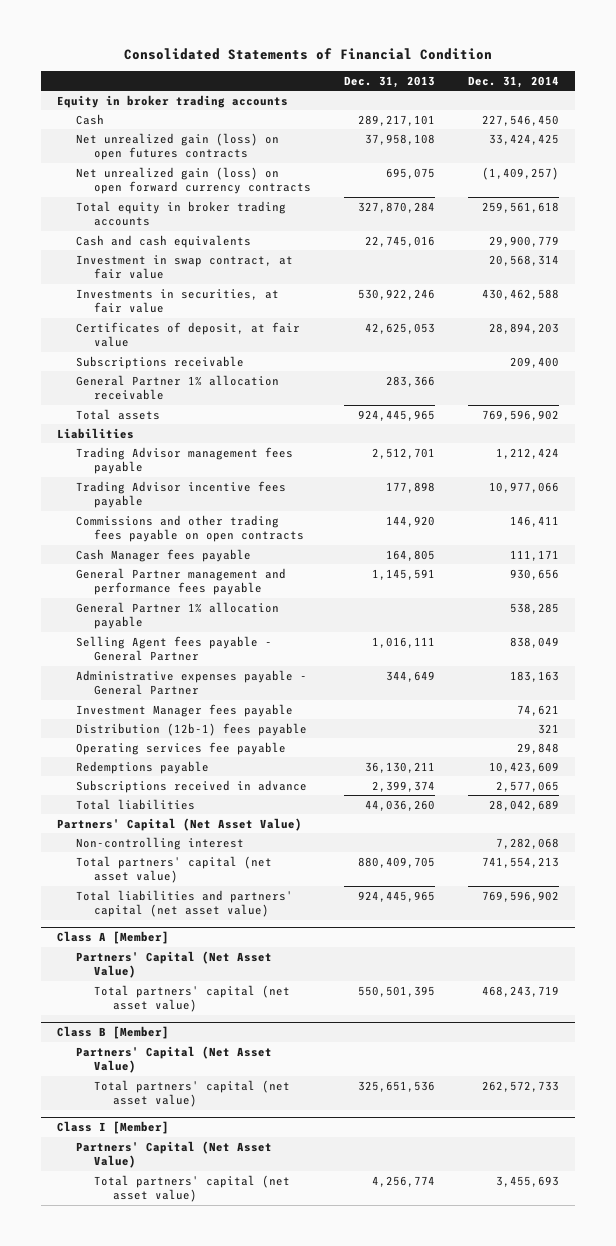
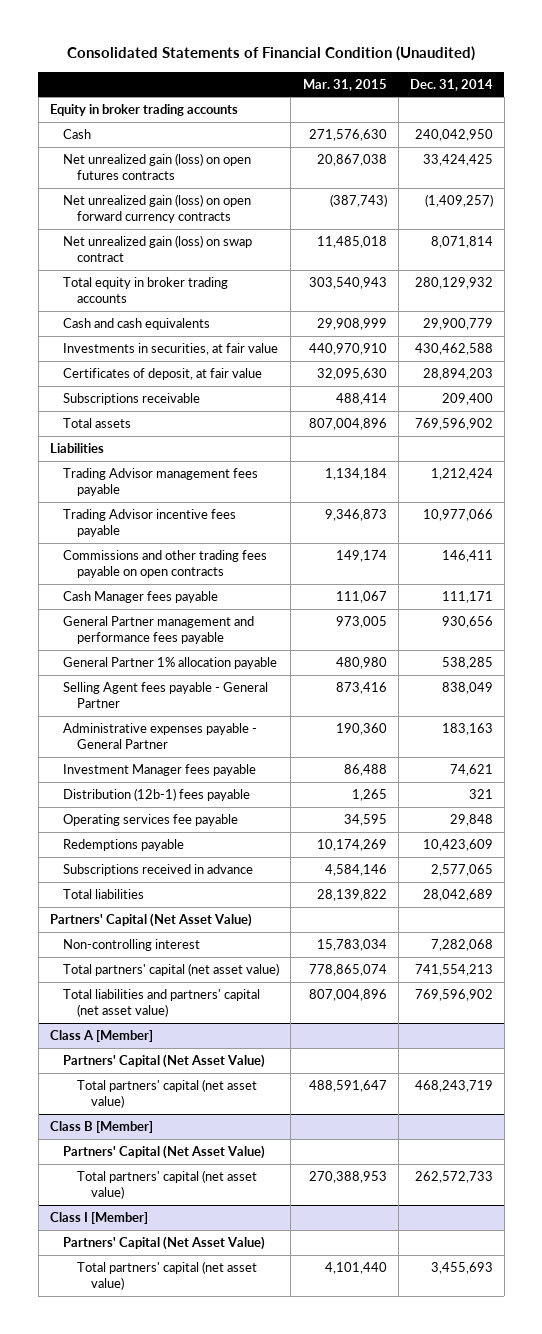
[123,48,492,61] Consolidated Statements of Financial Condition -> [67,46,476,62] Consolidated Statements of Financial Condition (Unaudited)
[343,75,435,88] Dec. 31, 2013 -> none
none -> [302,78,387,91] Mar. 31, 2015
[481,114,559,126] 227,546,450 -> [414,129,493,142] 240,042,950
none -> [63,235,253,263] Net unrealized gain (loss) on swap contract
[481,201,559,213] 259,561,618 -> [414,277,493,290] 280,129,932
[75,254,293,280] Investment in swap contract, at fair value -> none
[75,374,279,401] General Partner 1% allocation receivable -> none

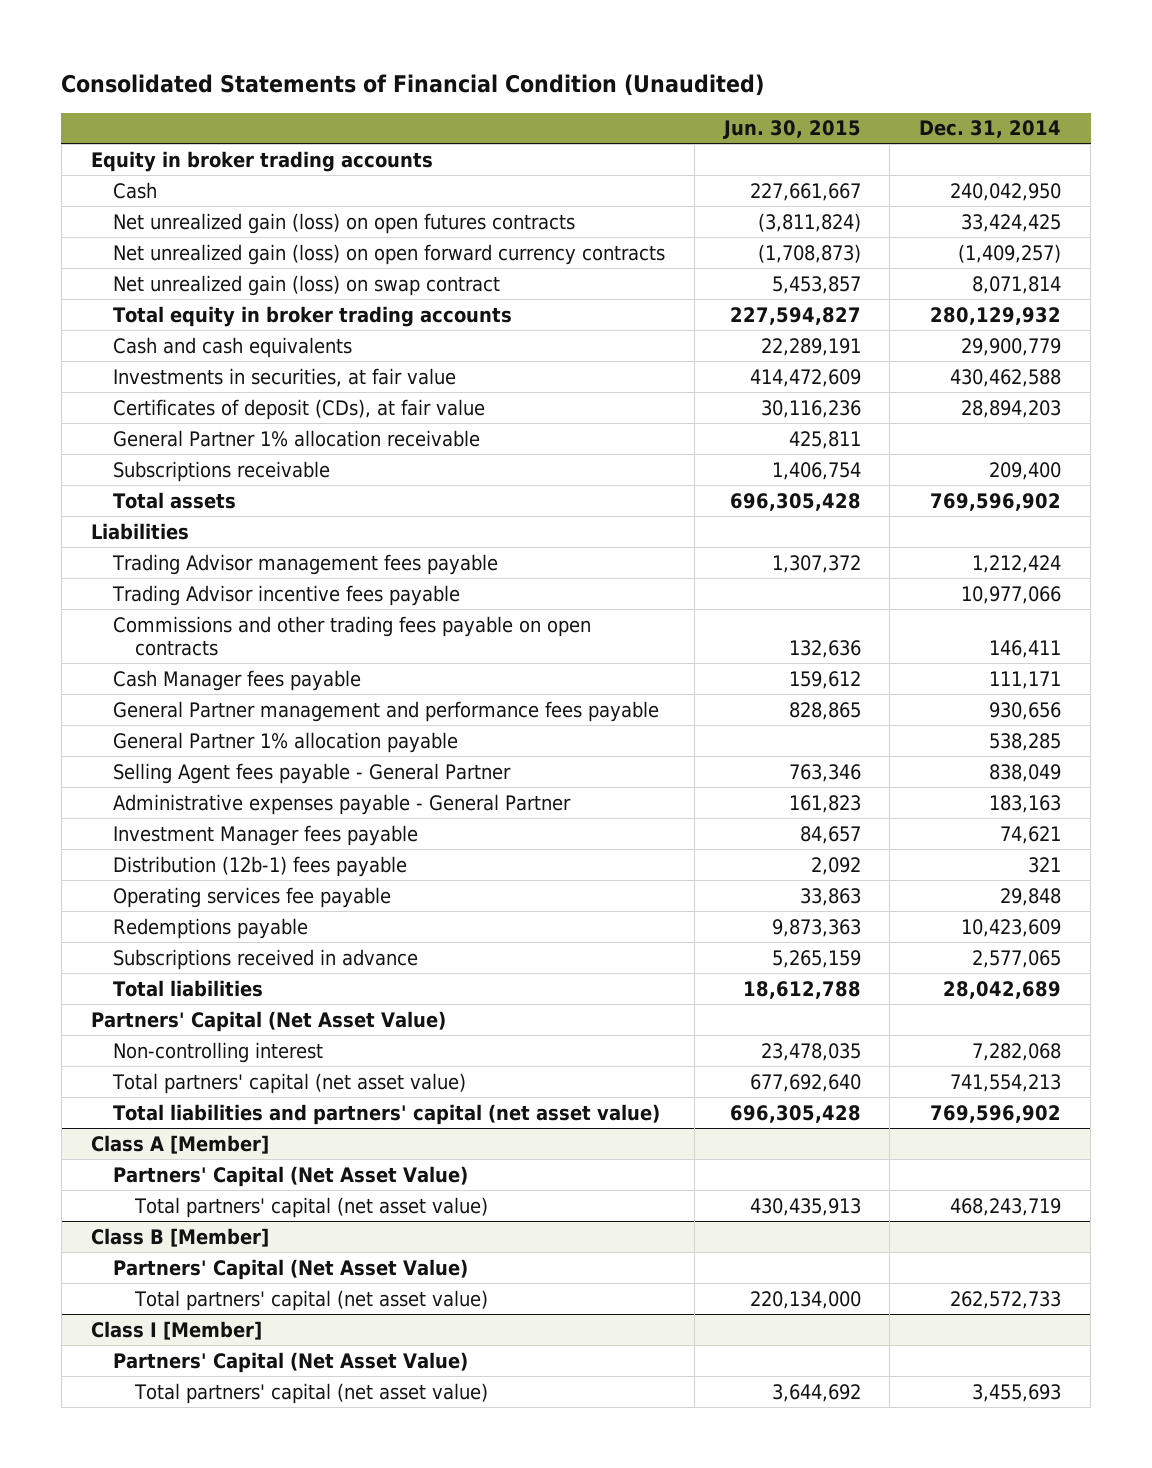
[302,78,387,91] Mar. 31, 2015 -> none
none -> [722,120,861,140] Jun. 30, 2015
[63,368,263,381] Certificates of deposit, at fair value -> [112,398,485,420] Certificates of deposit (CDs), at fair value
none -> [112,429,480,447] General Partner 1% allocation receivable

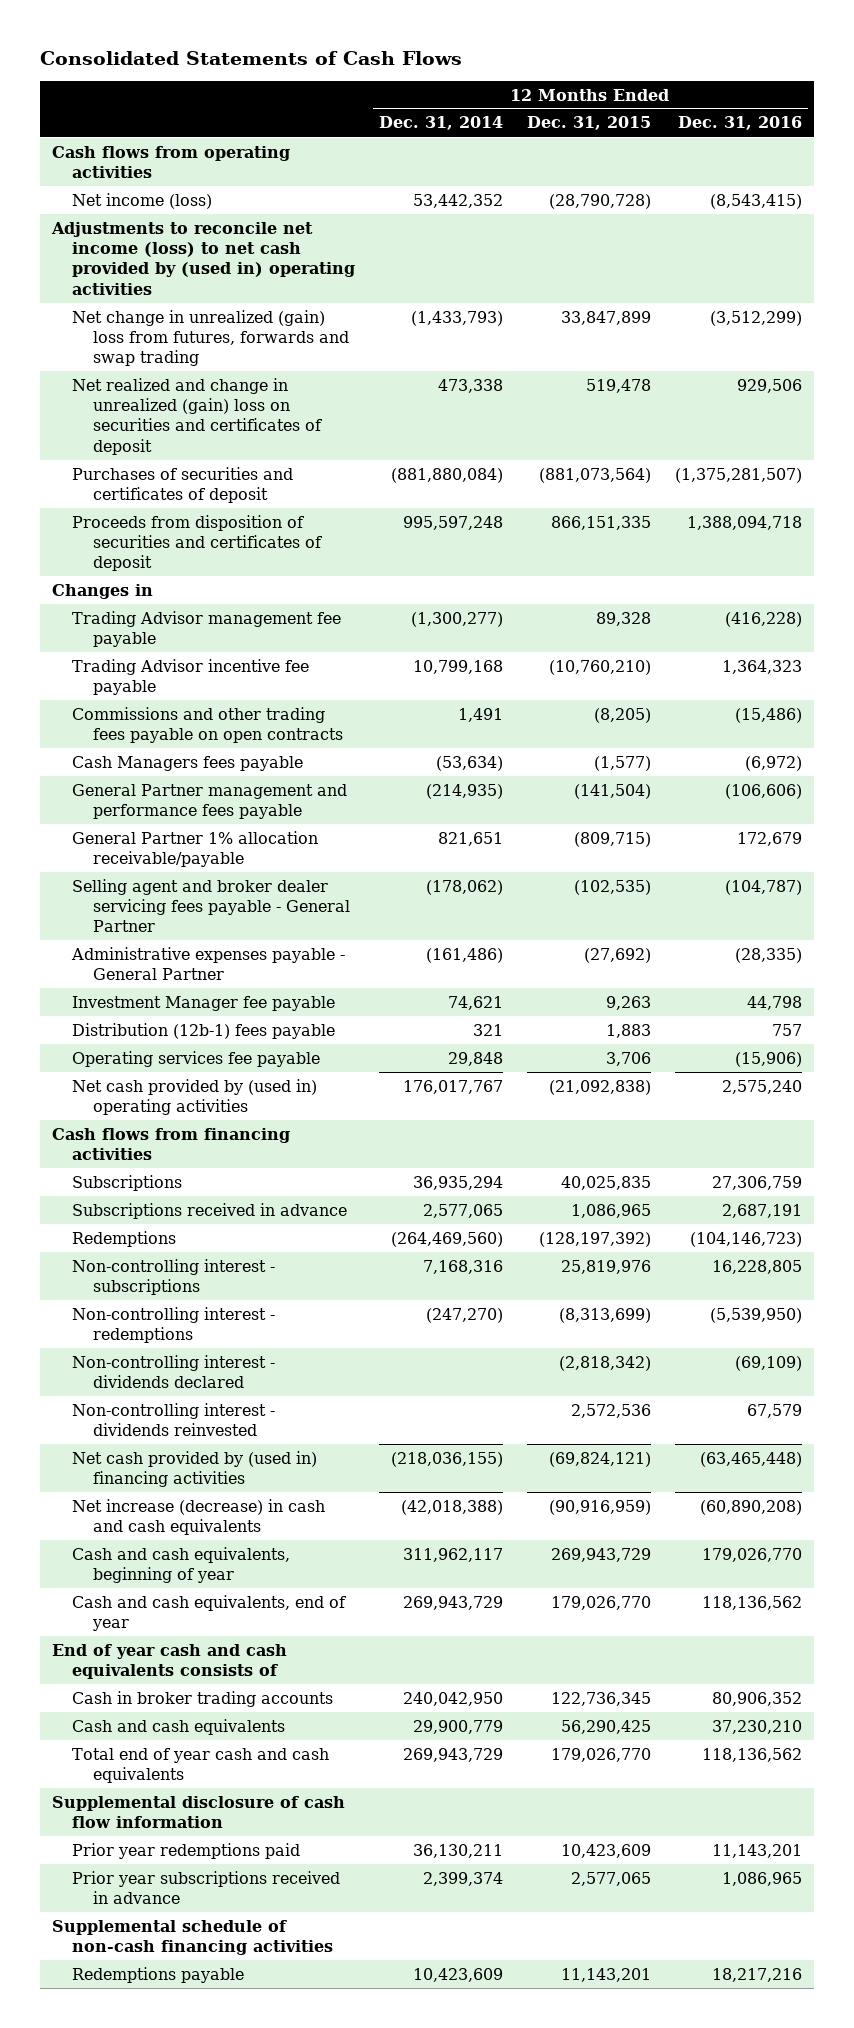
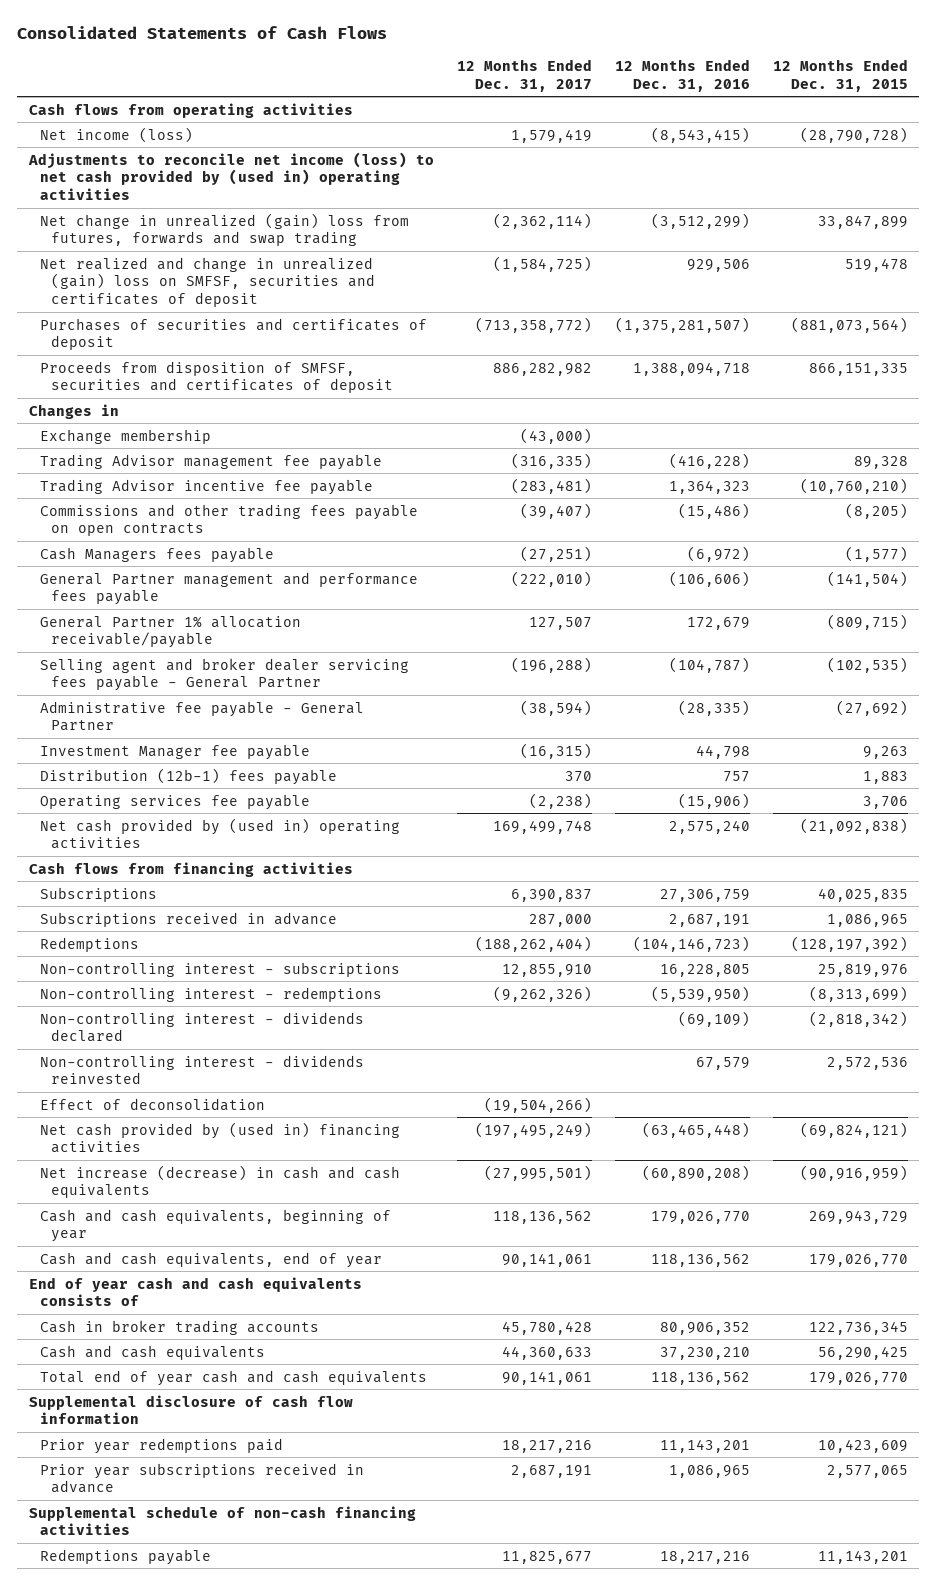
[379,116,504,131] Dec. 31, 2014 -> none
none -> [456,58,592,92] 12 Months Ended Dec. 31, 2017
[72,377,322,455] Net realized and change in unrealized (gain) loss on securities and certificates of deposit -> [39,256,376,308] Net realized and change in unrealized (gain) loss on SMFSF, securities and certificates of deposit
[72,514,322,572] Proceeds from disposition of securities and certificates of deposit -> [39,360,394,394] Proceeds from disposition of SMFSF, securities and certificates of deposit
none -> [39,428,211,444] Exchange membership
[71,946,346,981] Administrative expenses payable - General Partner -> [39,700,364,732] Administrative fee payable - General Partner
none -> [39,1097,265,1111] Effect of deconsolidation

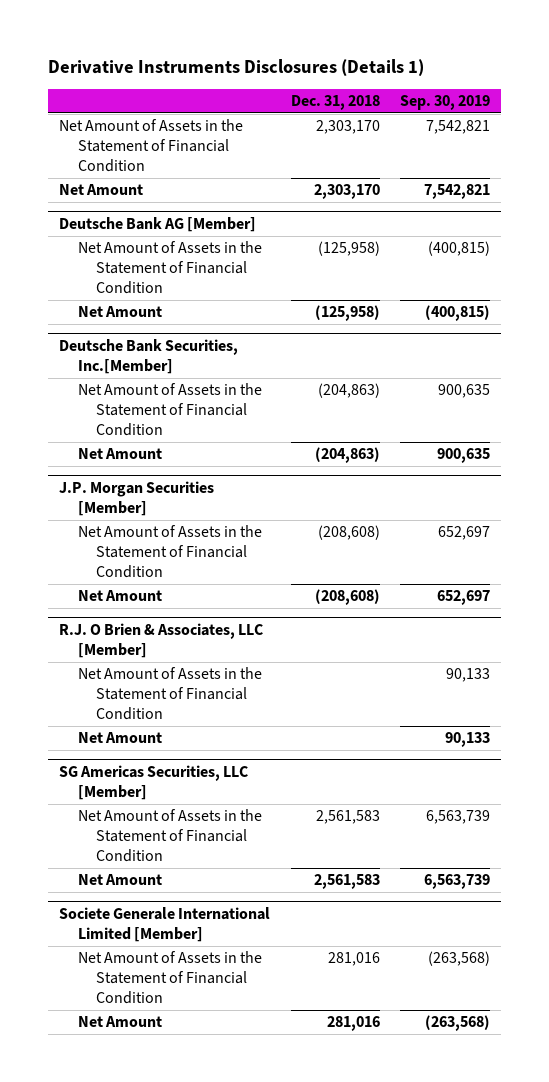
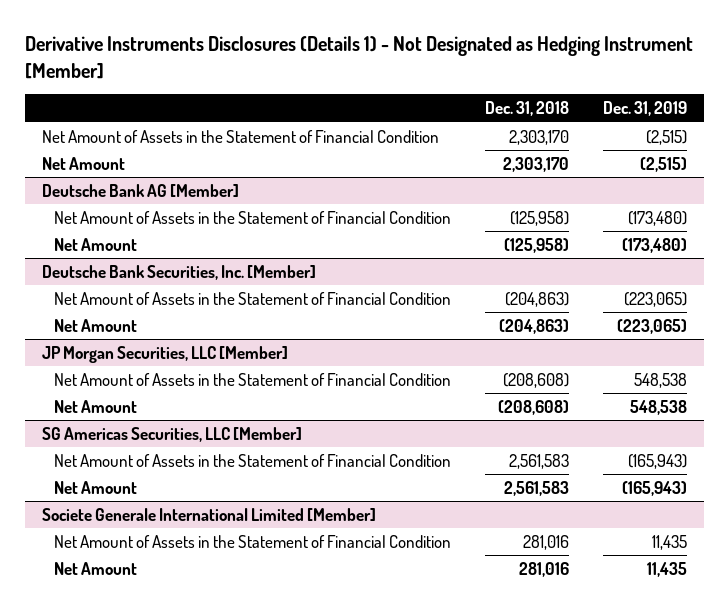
[48,59,425,77] Derivative Instruments Disclosures (Details 1) -> [24,36,693,79] Derivative Instruments Disclosures (Details 1) - Not Designated as Hedging Instrument [Member]
[400,95,491,111] Sep. 30, 2019 -> none
none -> [602,101,687,117] Dec. 31, 2019
[58,339,238,375] Deutsche Bank Securities, Inc.[Member] -> [41,264,316,280] Deutsche Bank Securities, Inc. [Member]
[58,481,214,517] J.P. Morgan Securities [Member] -> [41,345,288,363] JP Morgan Securities, LLC [Member]
[58,623,263,659] R.J. O Brien & Associates, LLC [Member] -> none
[77,667,262,721] Net Amount of Assets in the Statement of Financial Condition -> none
[77,732,162,744] Net Amount -> none

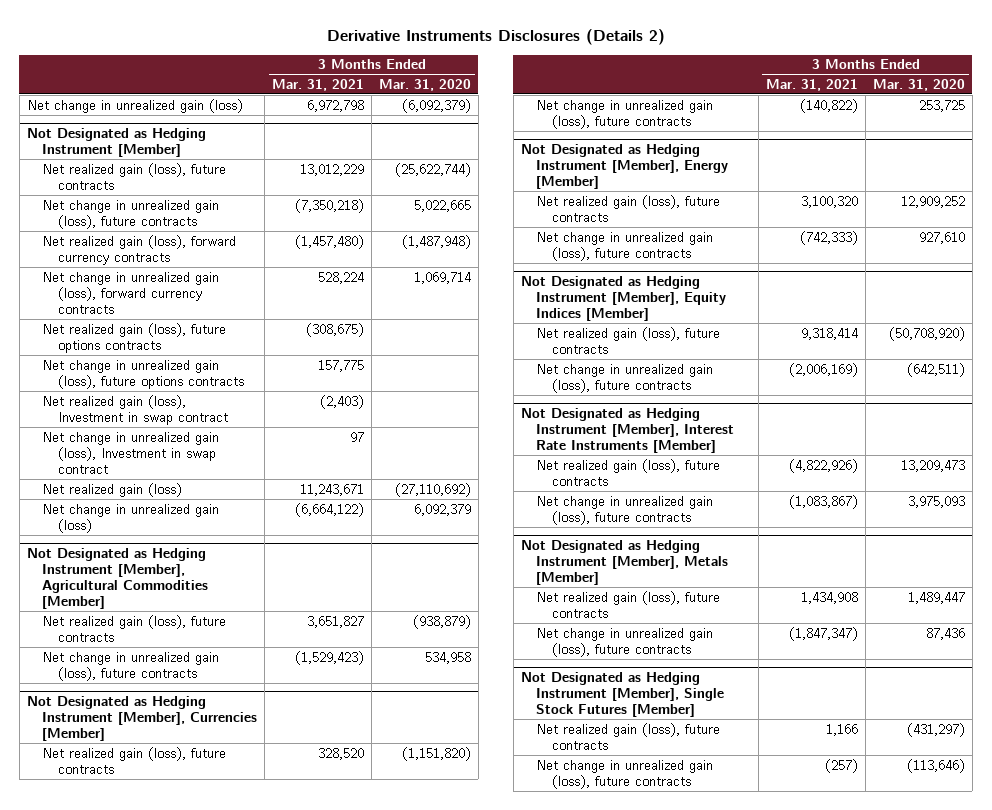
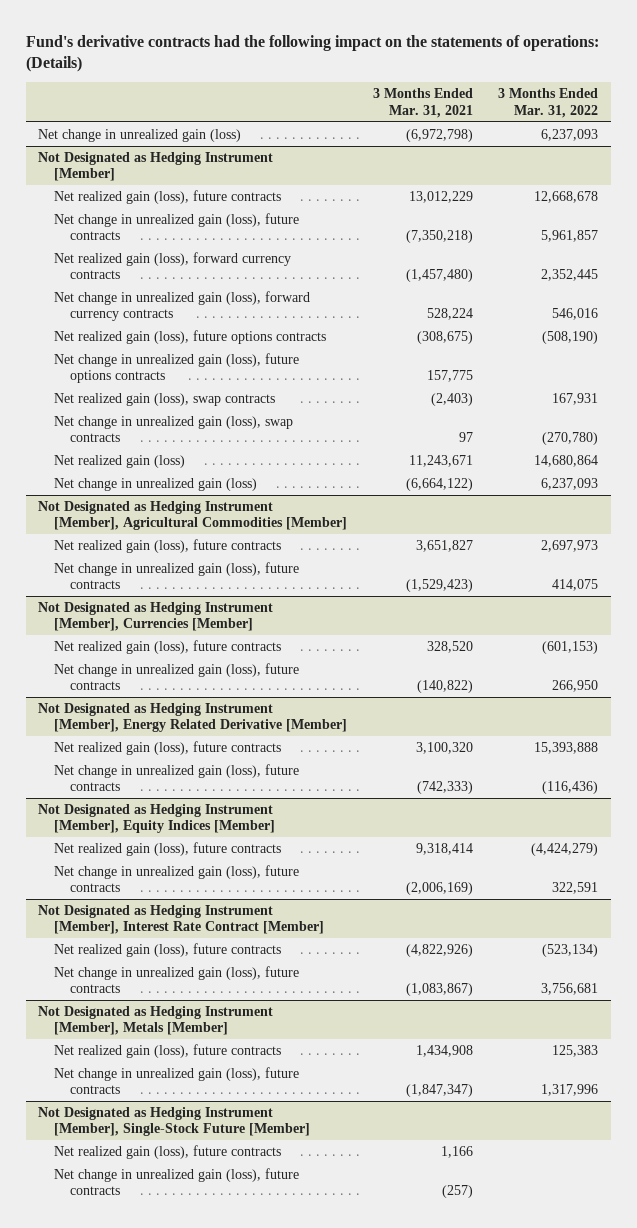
[326,28,665,45] Derivative Instruments Disclosures (Details 2) -> [25,35,599,73] Fund's derivative contracts had the following impact on the statements of operations: (Details)
[379,78,472,91] Mar. 31, 2020 -> none
none -> [498,88,599,118] 3 Months Ended Mar. 31, 2022
[307,99,365,112] 6,972,798 -> [405,128,473,142] (6,972,798)
[42,394,229,425] Net realized gain (loss), Investment in swap contract -> [54,392,276,406] Net realized gain (loss), swap contracts
[42,431,220,474] Net change in unrealized gain (loss), Investment in swap contract -> [54,415,294,443] Net change in unrealized gain (loss), swap contracts
[520,143,729,189] Not Designated as Hedging Instrument [Member], Energy [Member] -> [38,702,348,733] Not Designated as Hedging Instrument [Member], Energy Related Derivative [Member]
[520,407,735,453] Not Designated as Hedging Instrument [Member], Interest Rate Instruments [Member] -> [38,904,325,935] Not Designated as Hedging Instrument [Member], Interest Rate Contract [Member]
[520,671,725,717] Not Designated as Hedging Instrument [Member], Single Stock Futures [Member] -> [38,1106,311,1137] Not Designated as Hedging Instrument [Member], Single-Stock Future [Member]

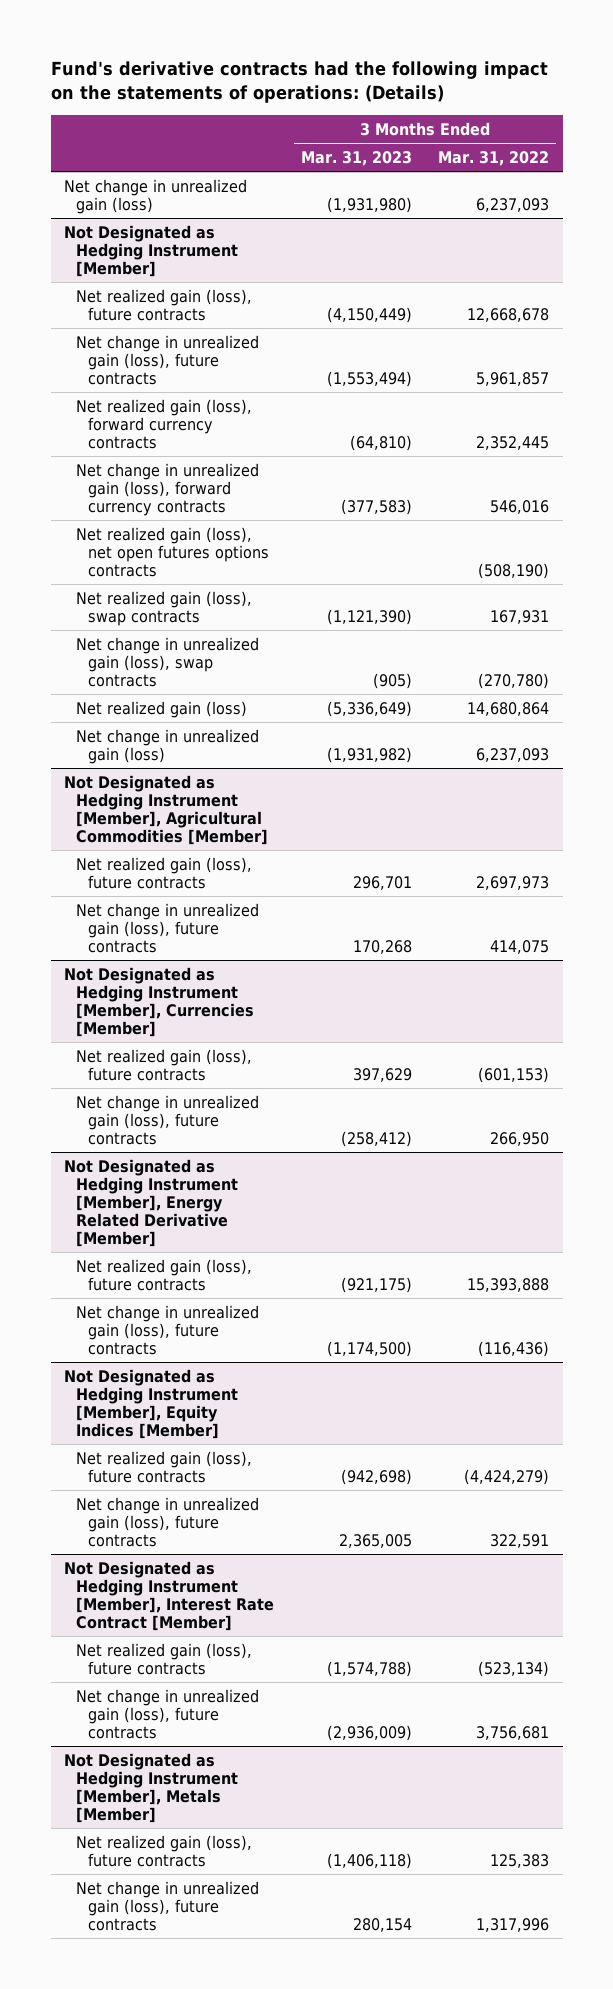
[372,88,473,118] 3 Months Ended Mar. 31, 2021 -> none
none -> [300,151,412,167] Mar. 31, 2023
[54,352,300,384] Net change in unrealized gain (loss), future options contracts -> none
[54,329,327,344] Net realized gain (loss), future options contracts -> [76,526,270,577] Net realized gain (loss), net open futures options contracts
[38,1106,311,1137] Not Designated as Hedging Instrument [Member], Single-Stock Future [Member] -> none
[54,1144,282,1159] Net realized gain (loss), future contracts -> none
[54,1167,300,1196] Net change in unrealized gain (loss), future contracts -> none

